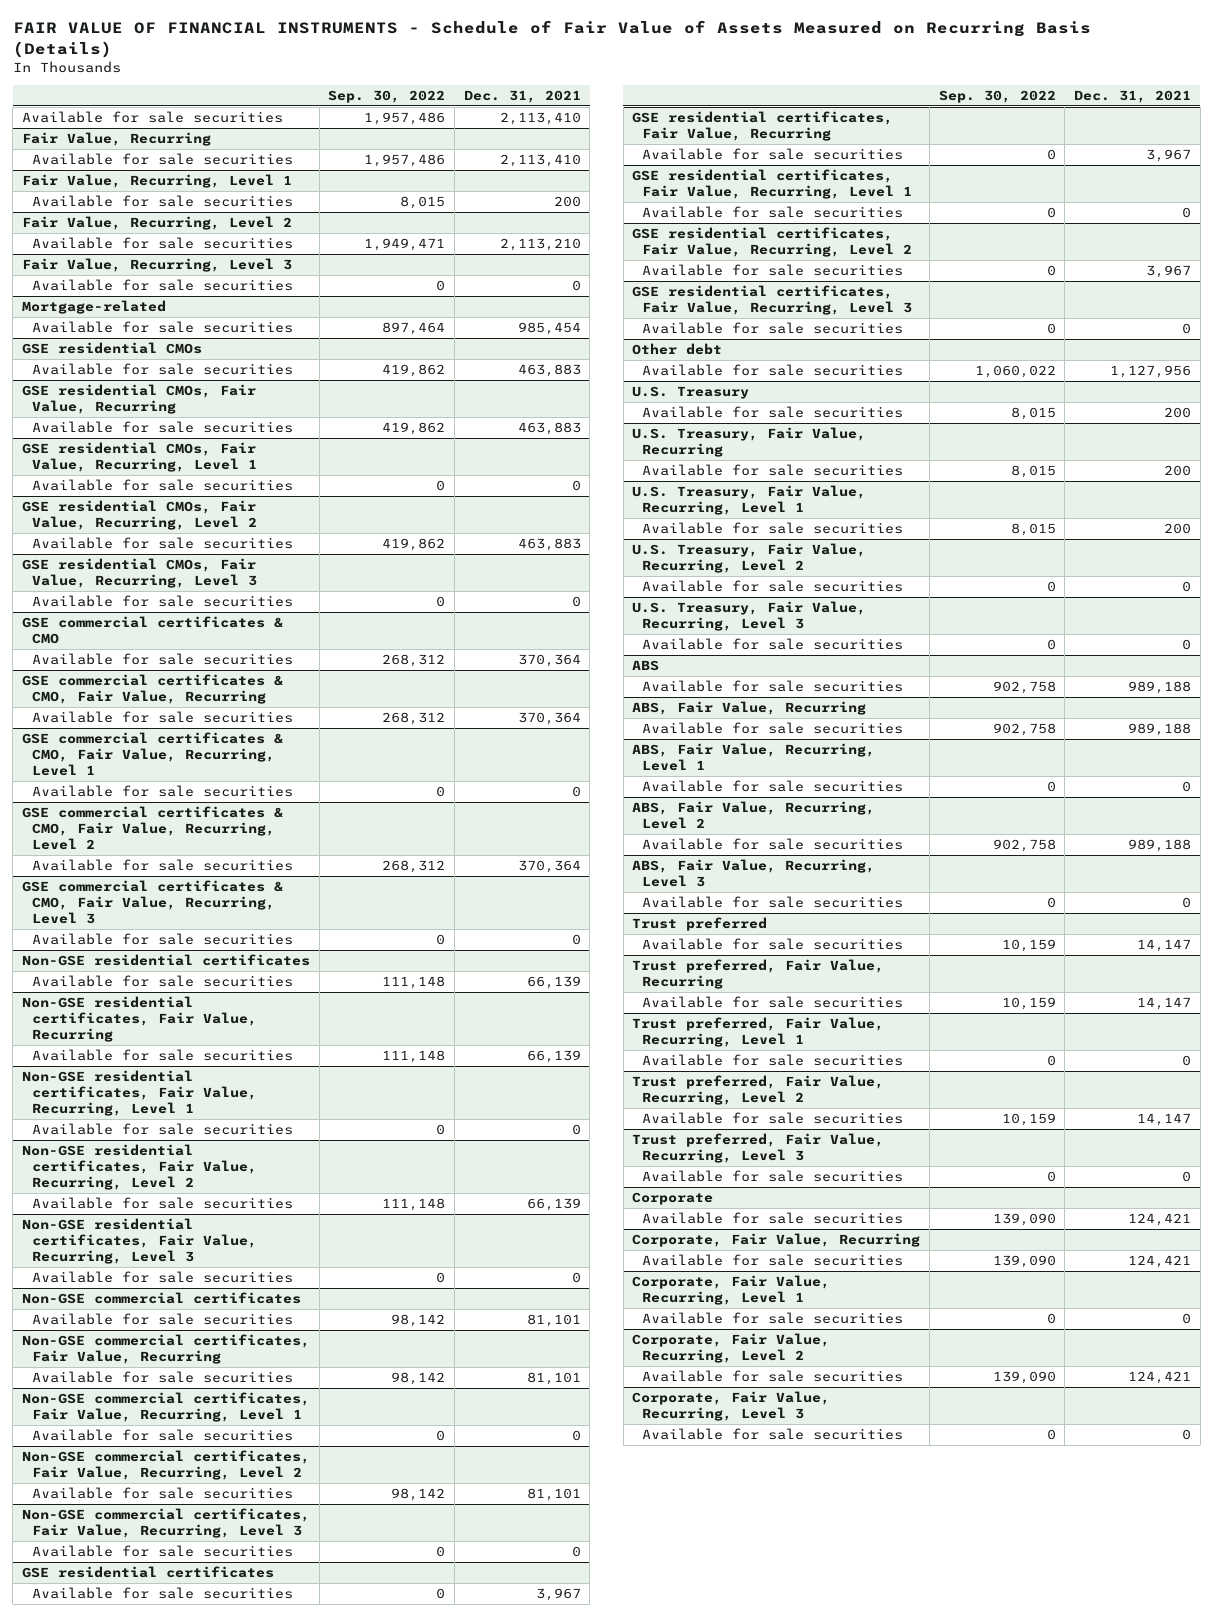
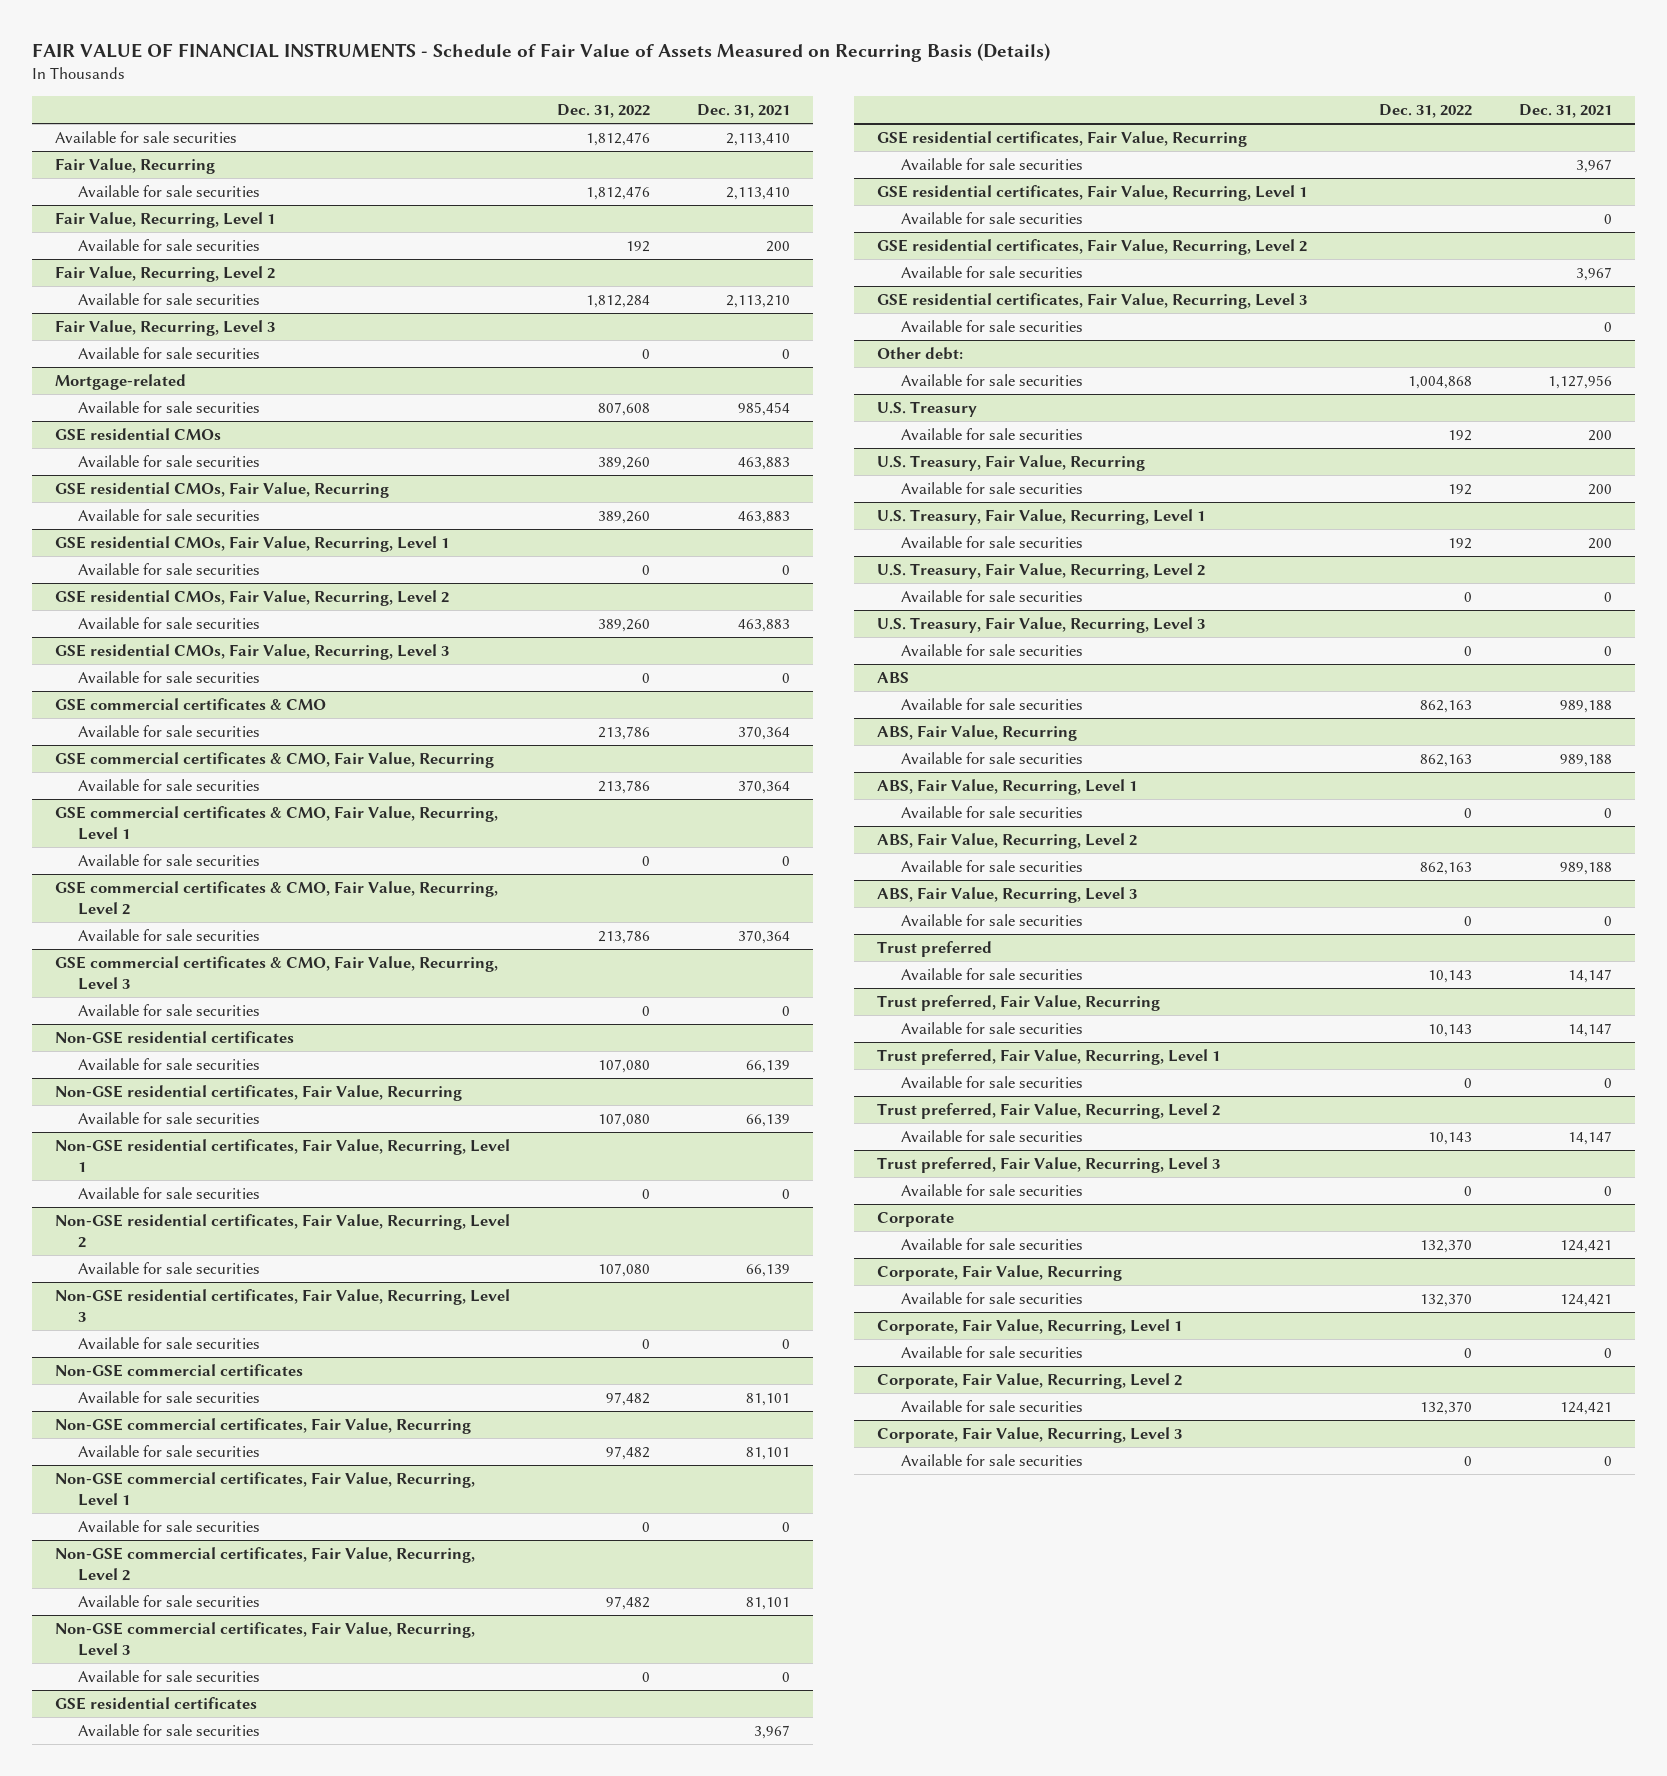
[328,90,446,104] Sep. 30, 2022 -> none
none -> [556,103,650,118] Dec. 31, 2022
[632,342,723,355] Other debt -> [877,346,964,360] Other debt:

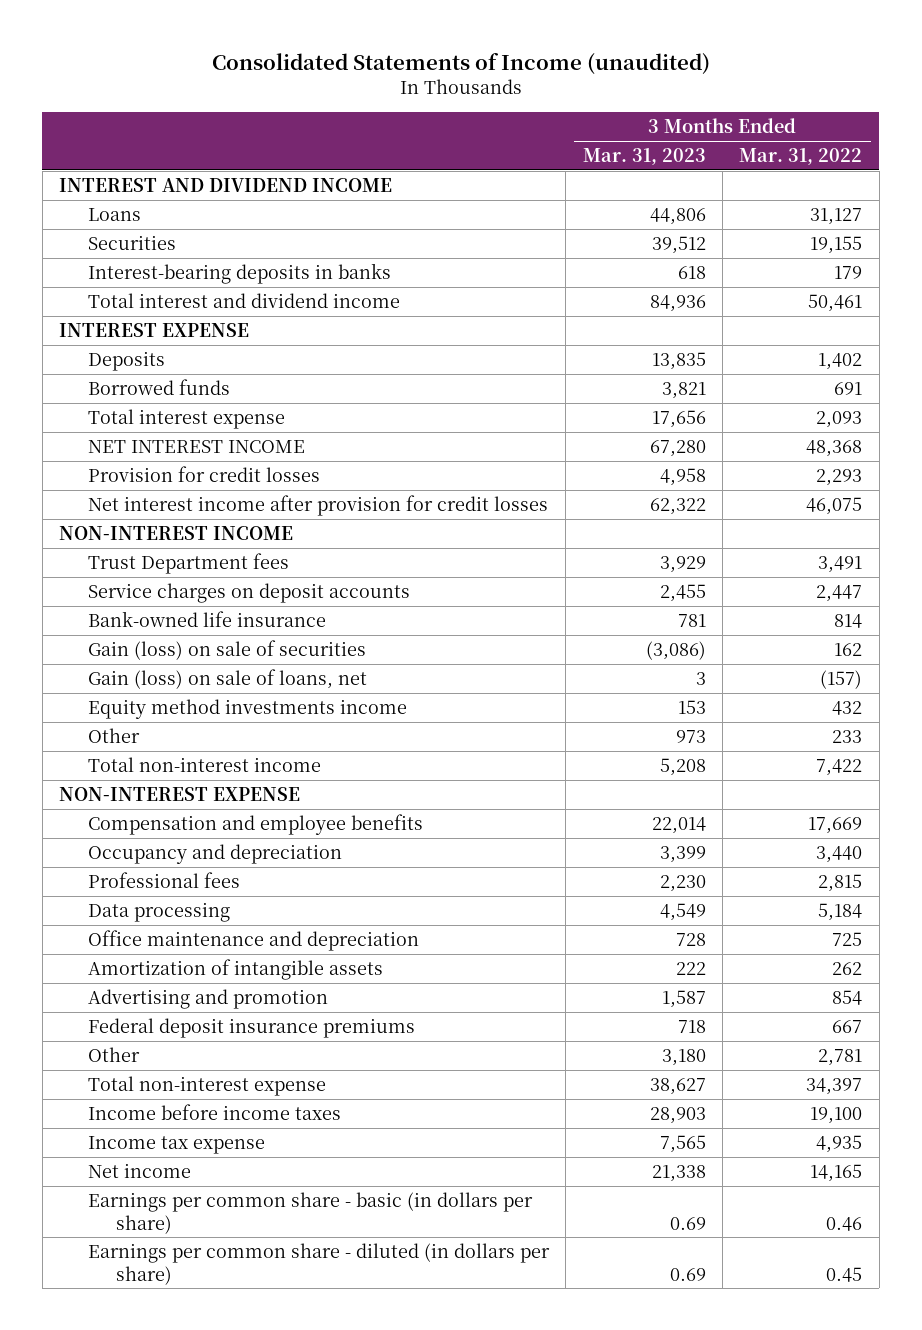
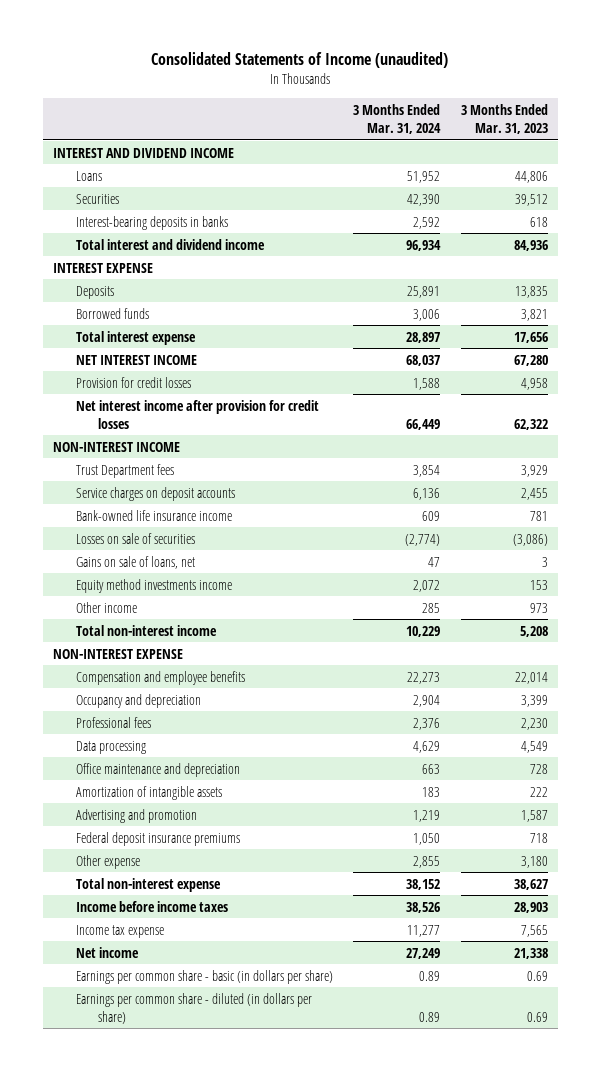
[739,148,863,166] Mar. 31, 2022 -> none
none -> [353,104,442,134] 3 Months Ended Mar. 31, 2024
[87,610,326,627] Bank-owned life insurance -> [75,509,232,521] Bank-owned life insurance income
[87,639,366,660] Gain (loss) on sale of securities -> [75,532,195,544] Losses on sale of securities
[87,668,367,689] Gain (loss) on sale of loans, net -> [75,555,195,569] Gains on sale of loans, net
[87,727,140,743] Other -> [75,601,137,613] Other income
[87,1046,140,1062] Other -> [75,854,140,869] Other expense

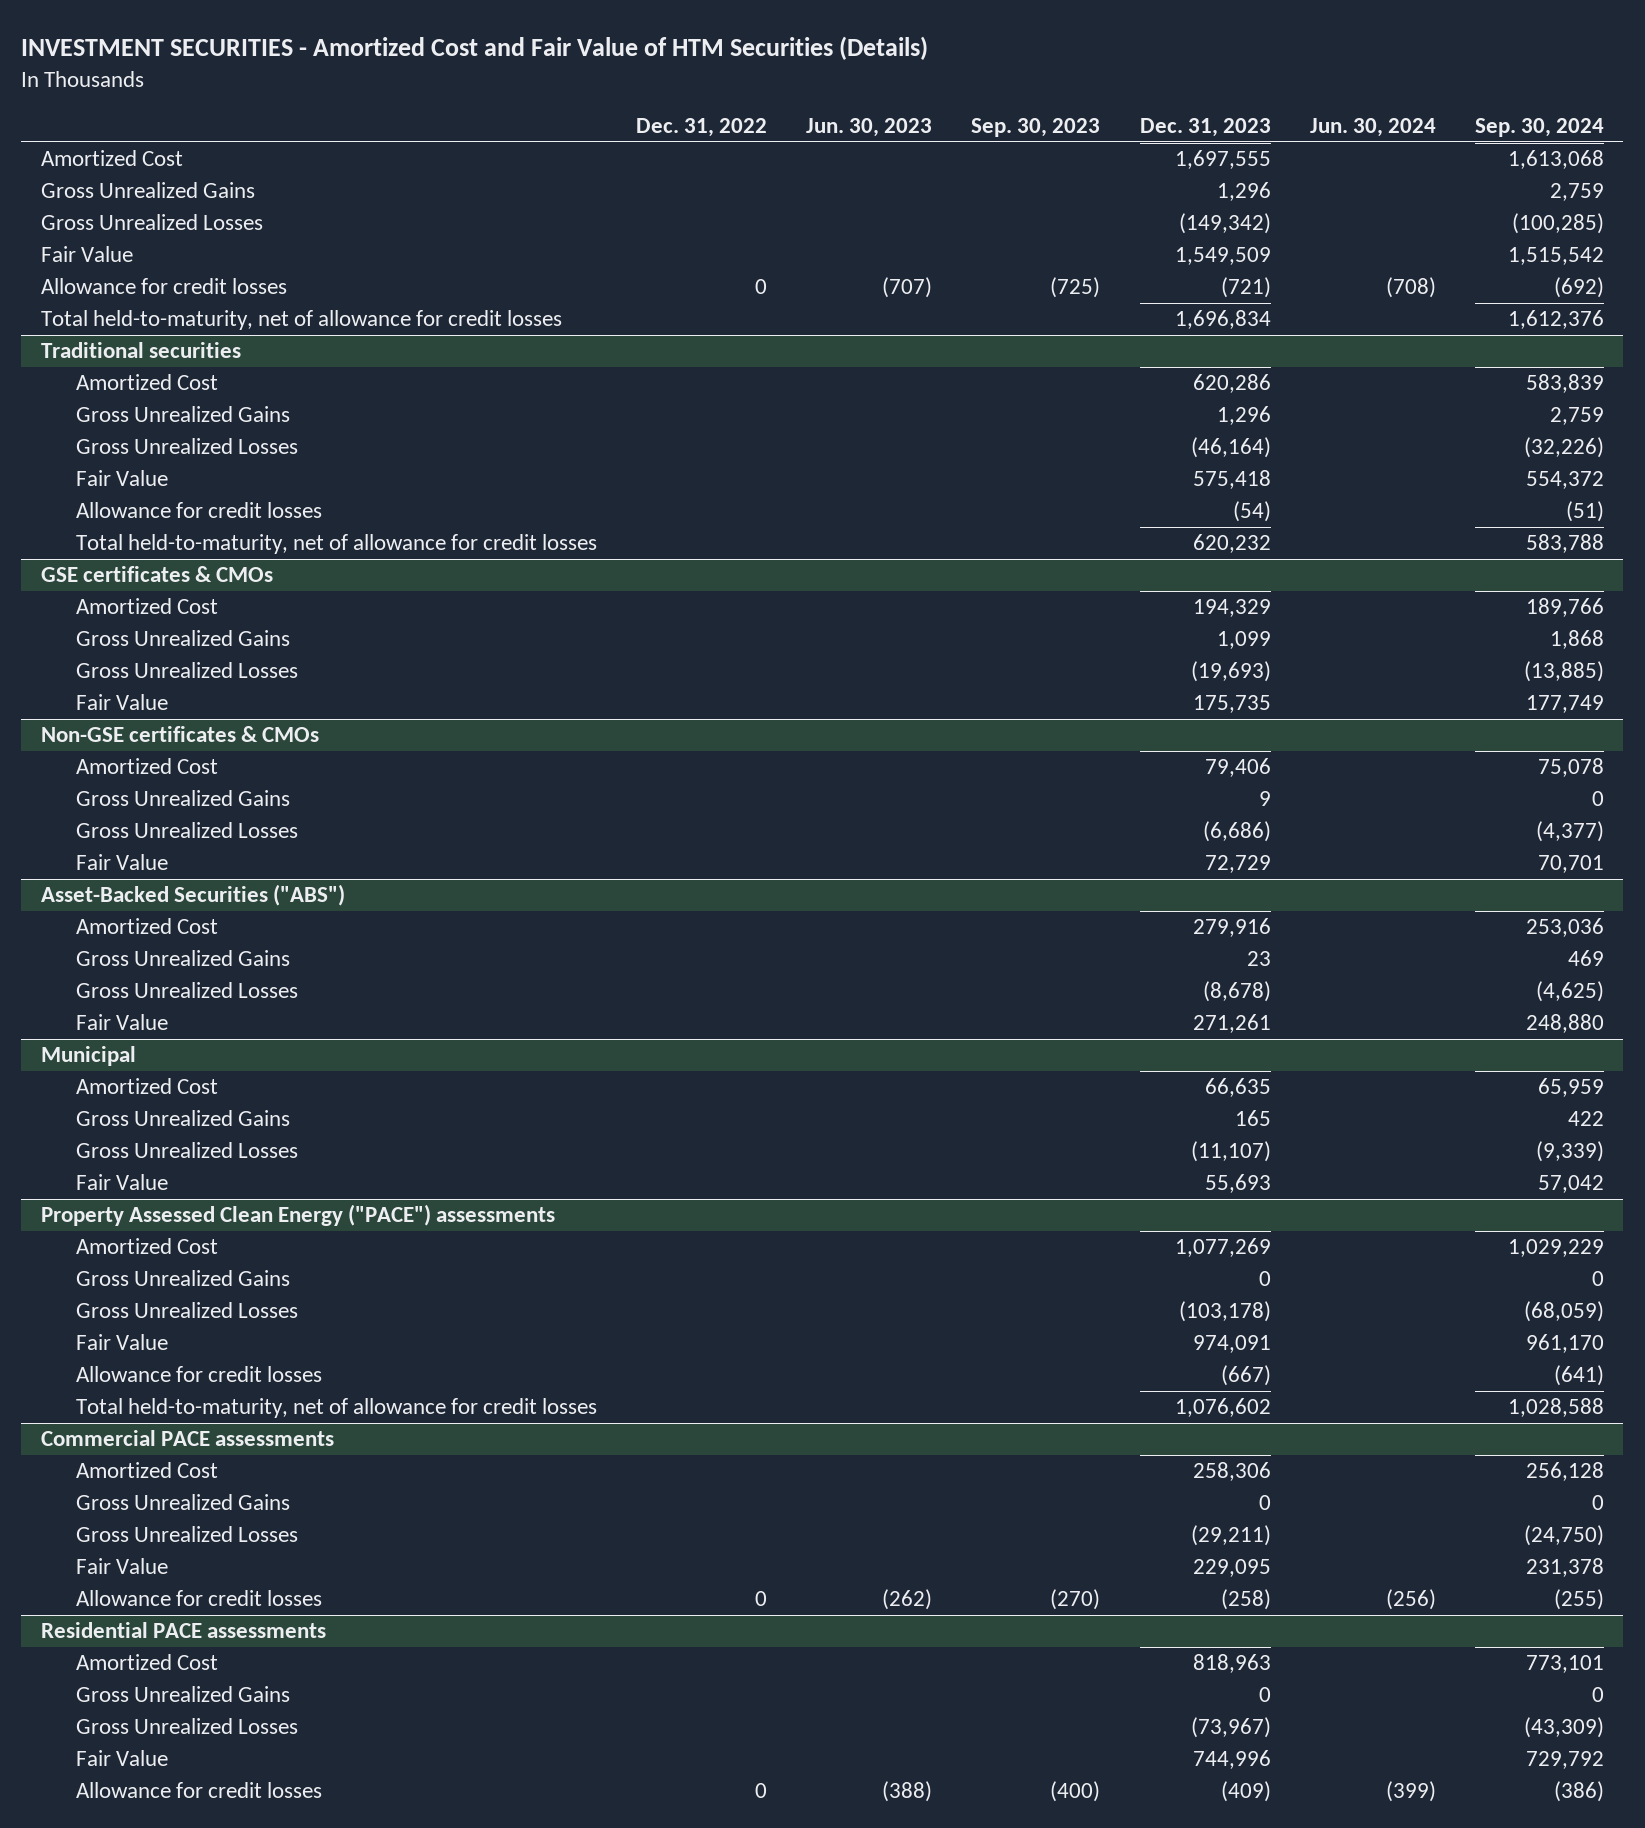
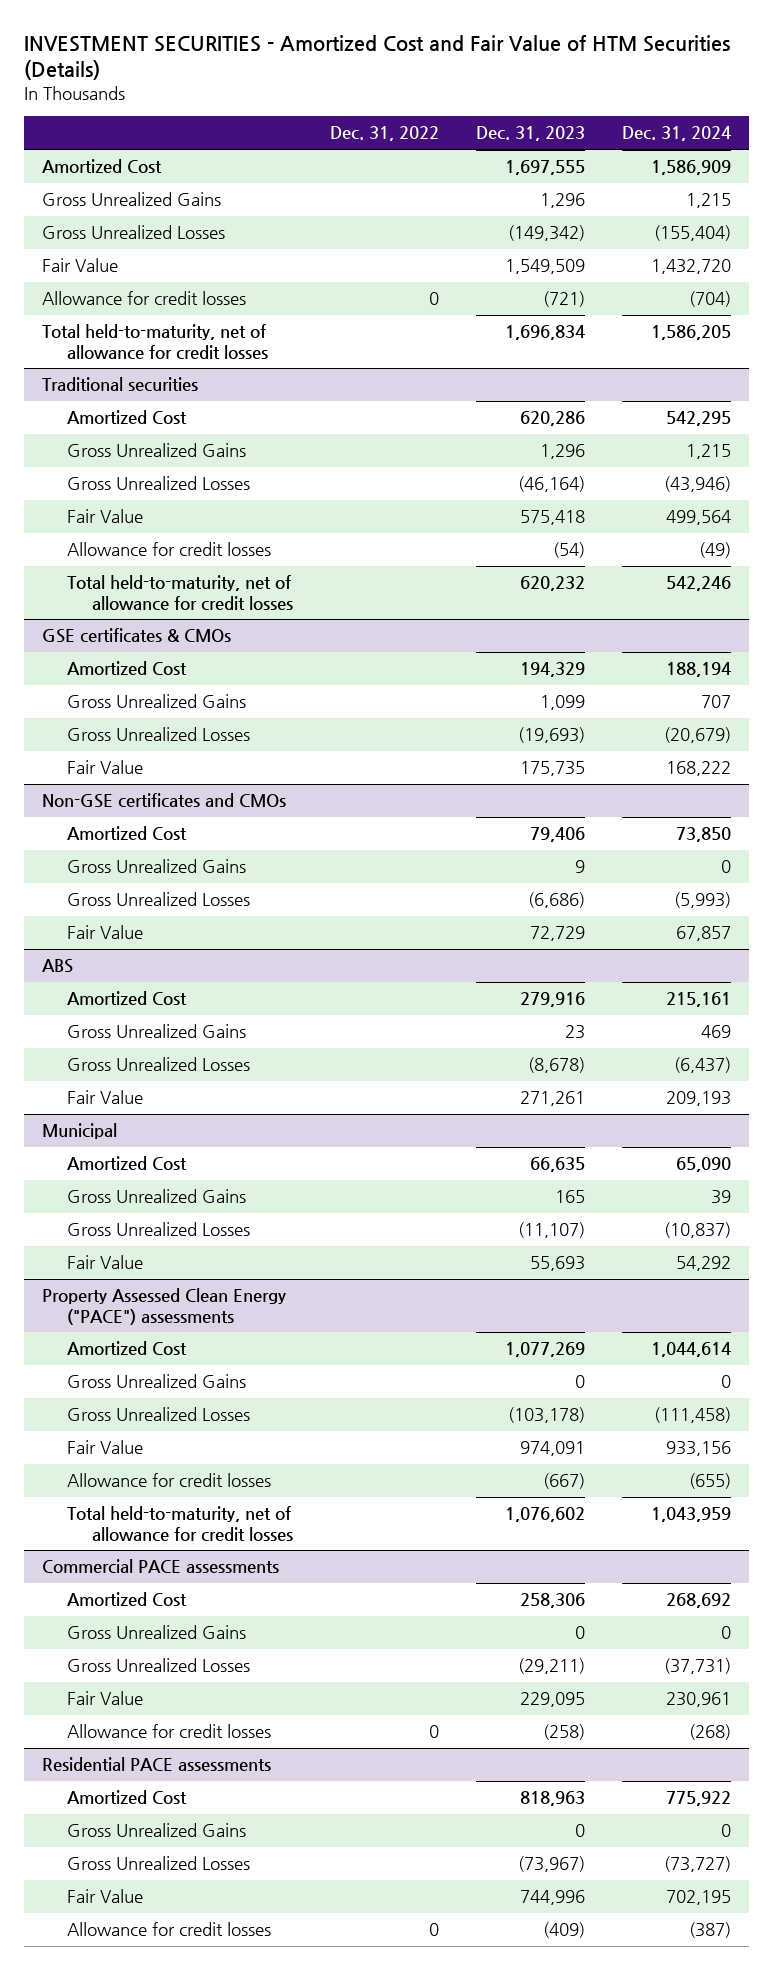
[806,117,933,137] Jun. 30, 2023 -> none
[971,117,1101,137] Sep. 30, 2023 -> none
[1309,117,1436,137] Jun. 30, 2024 -> none
[1474,117,1604,137] Sep. 30, 2024 -> none
none -> [621,126,731,142] Dec. 31, 2024
[40,726,319,743] Non-GSE certificates & CMOs -> [42,793,287,809] Non-GSE certificates and CMOs
[40,884,345,907] Asset-Backed Securities ("ABS") -> [42,959,74,974] ABS

